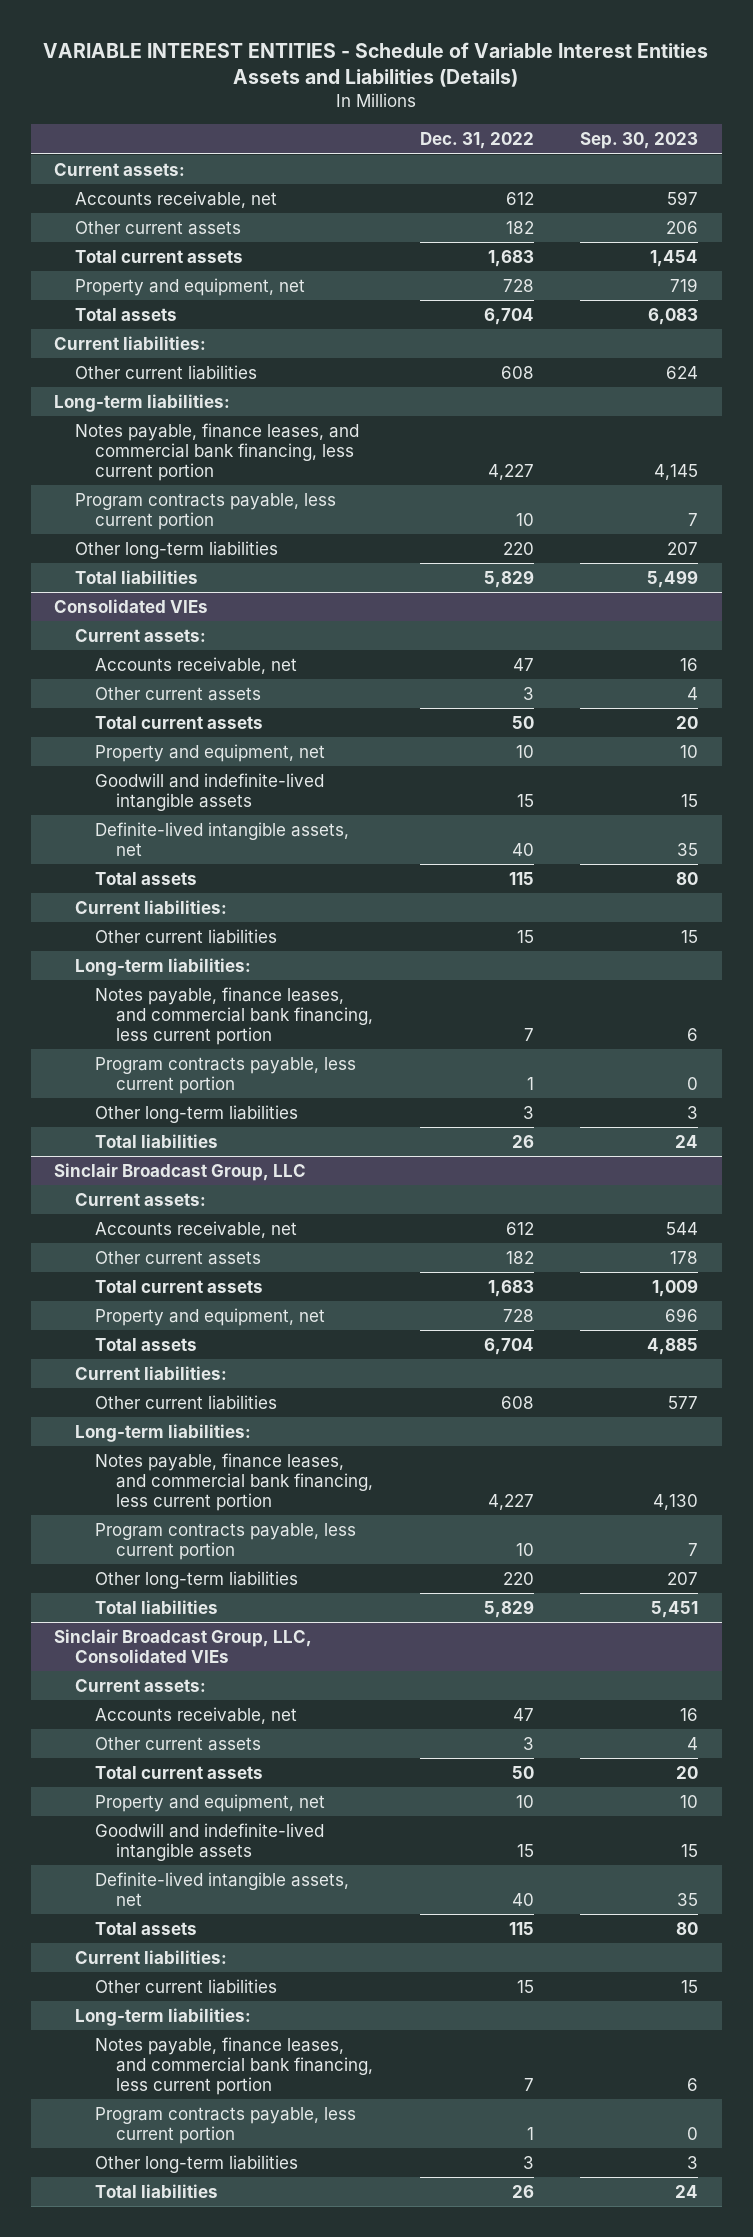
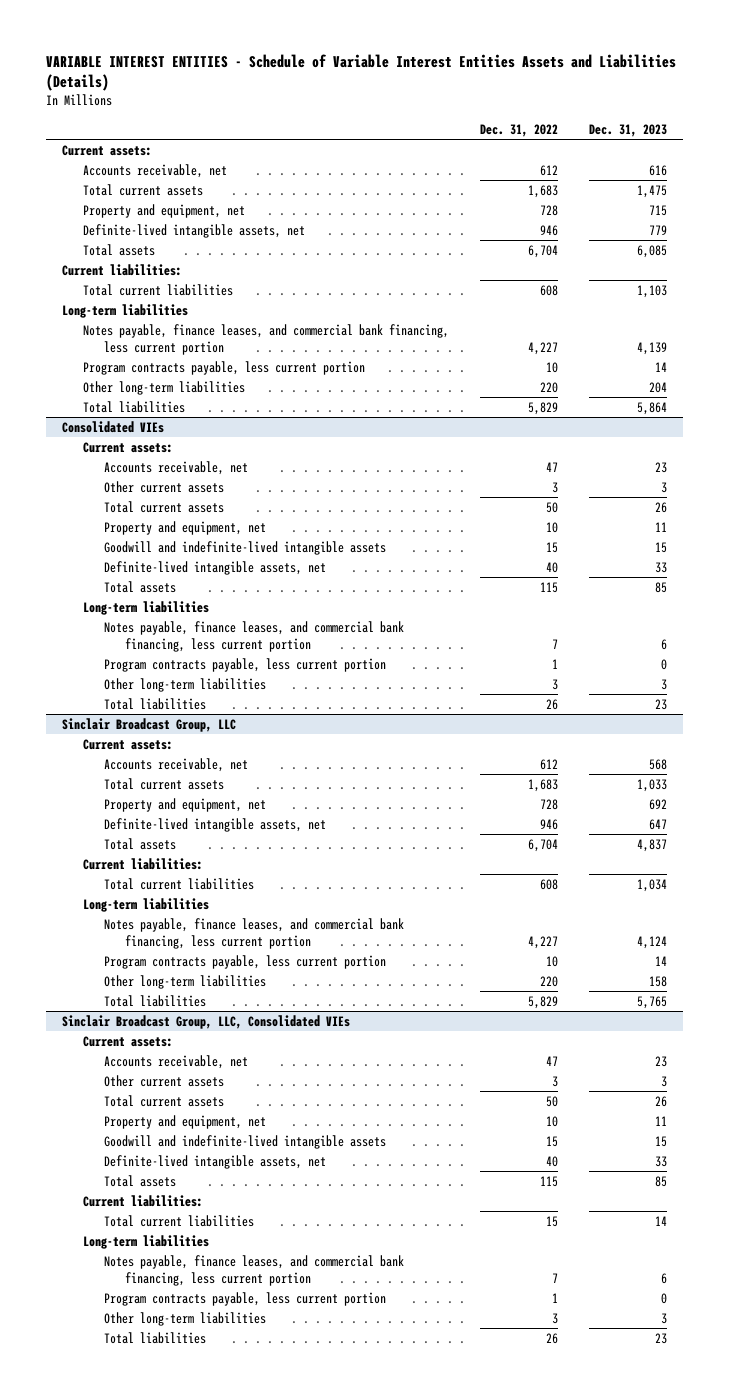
[580,132,699,150] Sep. 30, 2023 -> none
none -> [589,123,668,137] Dec. 31, 2023
[74,220,241,235] Other current assets -> none
none -> [82,223,305,238] Definite-lived intangible assets, net
[74,364,257,380] Other current liabilities -> [82,283,233,296] Total current liabilities
[54,393,231,412] Long-term liabilities: -> [61,303,188,318] Long-term liabilities
[74,899,227,914] Current liabilities: -> none
[95,928,278,944] Other current liabilities -> none
[74,957,251,976] Long-term liabilities: -> [82,600,209,615] Long-term liabilities
[95,1250,262,1265] Other current assets -> none
none -> [104,817,327,832] Definite-lived intangible assets, net
[95,1394,278,1410] Other current liabilities -> [104,877,255,890] Total current liabilities
[74,1423,251,1442] Long-term liabilities: -> [82,897,209,912] Long-term liabilities
[95,1978,278,1994] Other current liabilities -> [104,1214,255,1227] Total current liabilities
[74,2007,251,2026] Long-term liabilities: -> [82,1234,209,1249] Long-term liabilities

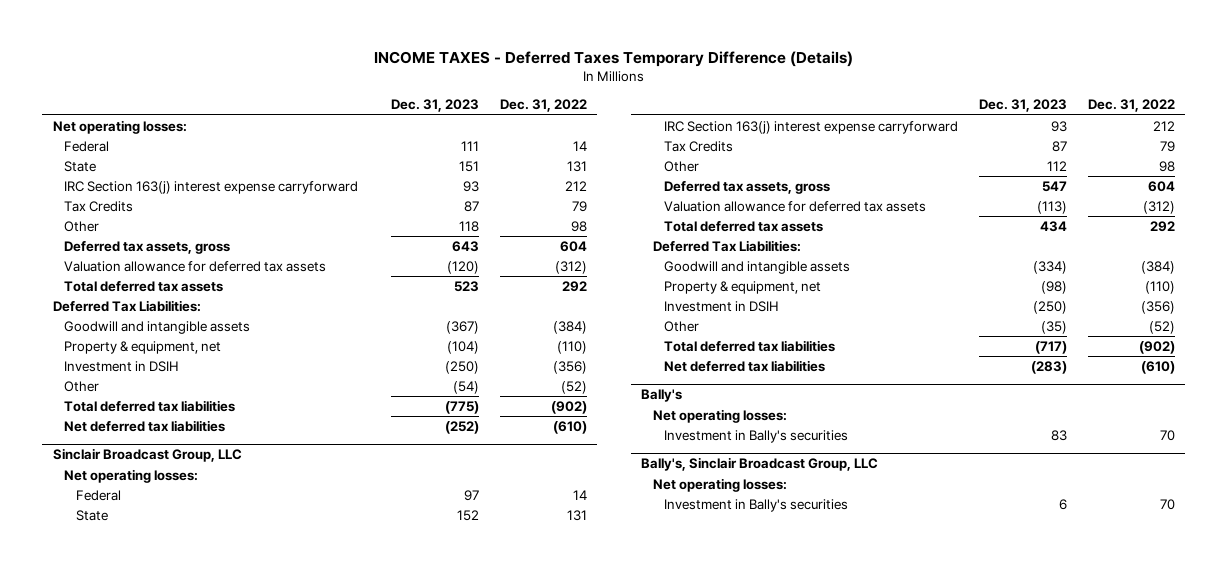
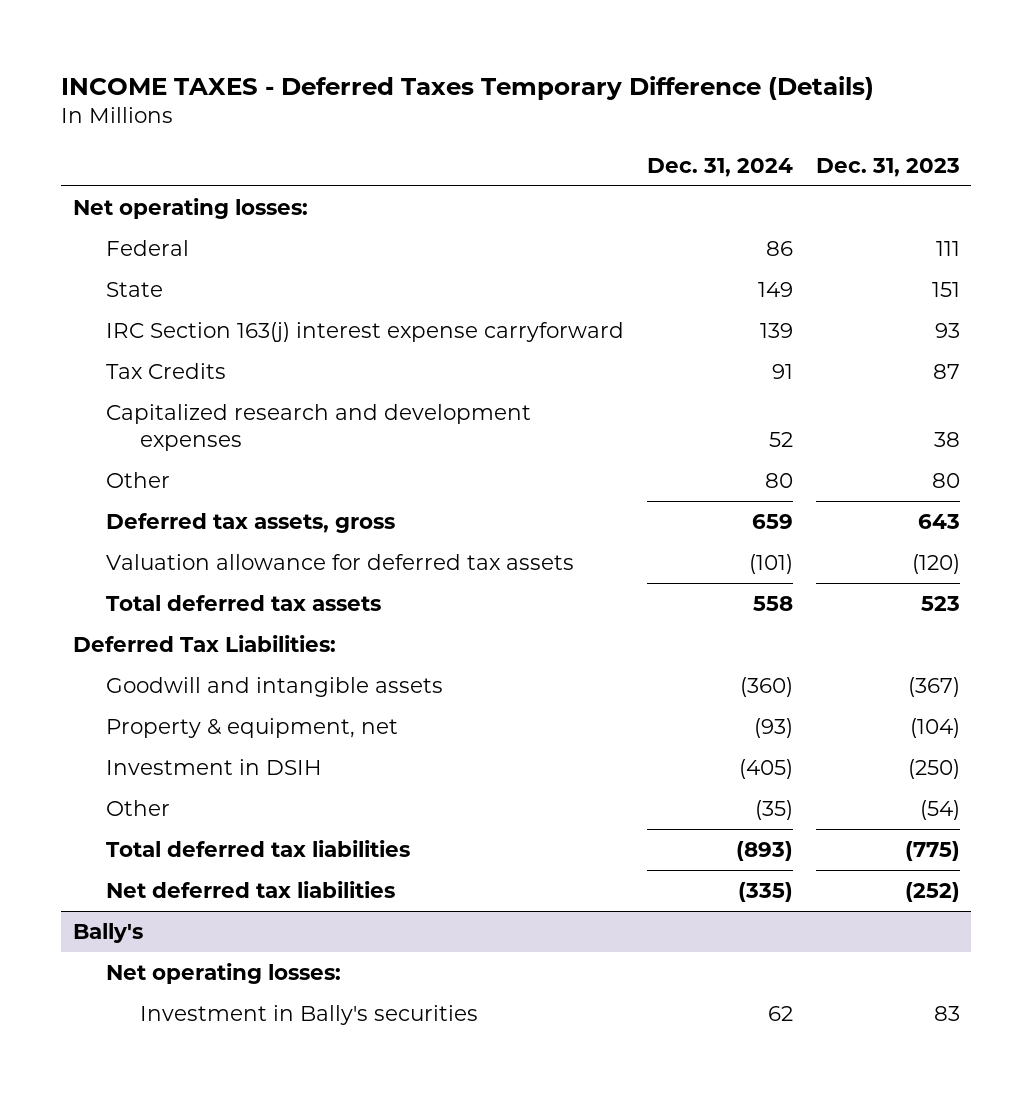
[499,99,587,113] Dec. 31, 2022 -> none
none -> [647,157,794,177] Dec. 31, 2024
none -> [106,403,532,452] Capitalized research and development expenses
[458,220,479,232] 118 -> [931,472,960,488] 80
[52,448,242,463] Sinclair Broadcast Group, LLC -> none
[64,468,199,483] Net operating losses: -> none
[76,489,122,501] Federal -> none
[76,509,109,521] State -> none
[664,120,959,134] IRC Section 163(j) interest expense carryforward -> none
[664,140,734,152] Tax Credits -> none
[664,160,700,172] Other -> none
[664,180,831,194] Deferred tax assets, gross -> none
[664,200,927,212] Valuation allowance for deferred tax assets -> none
[664,220,824,232] Total deferred tax assets -> none
[652,239,801,252] Deferred Tax Liabilities: -> none
[664,260,851,274] Goodwill and intangible assets -> none
[664,280,822,294] Property & equipment, net -> none
[664,300,780,312] Investment in DSIH -> none
[664,320,700,332] Other -> none
[664,339,836,352] Total deferred tax liabilities -> none
[664,359,826,372] Net deferred tax liabilities -> none
[640,457,878,472] Bally's, Sinclair Broadcast Group, LLC -> none
[652,477,787,492] Net operating losses: -> none
[664,498,849,512] Investment in Bally's securities -> none

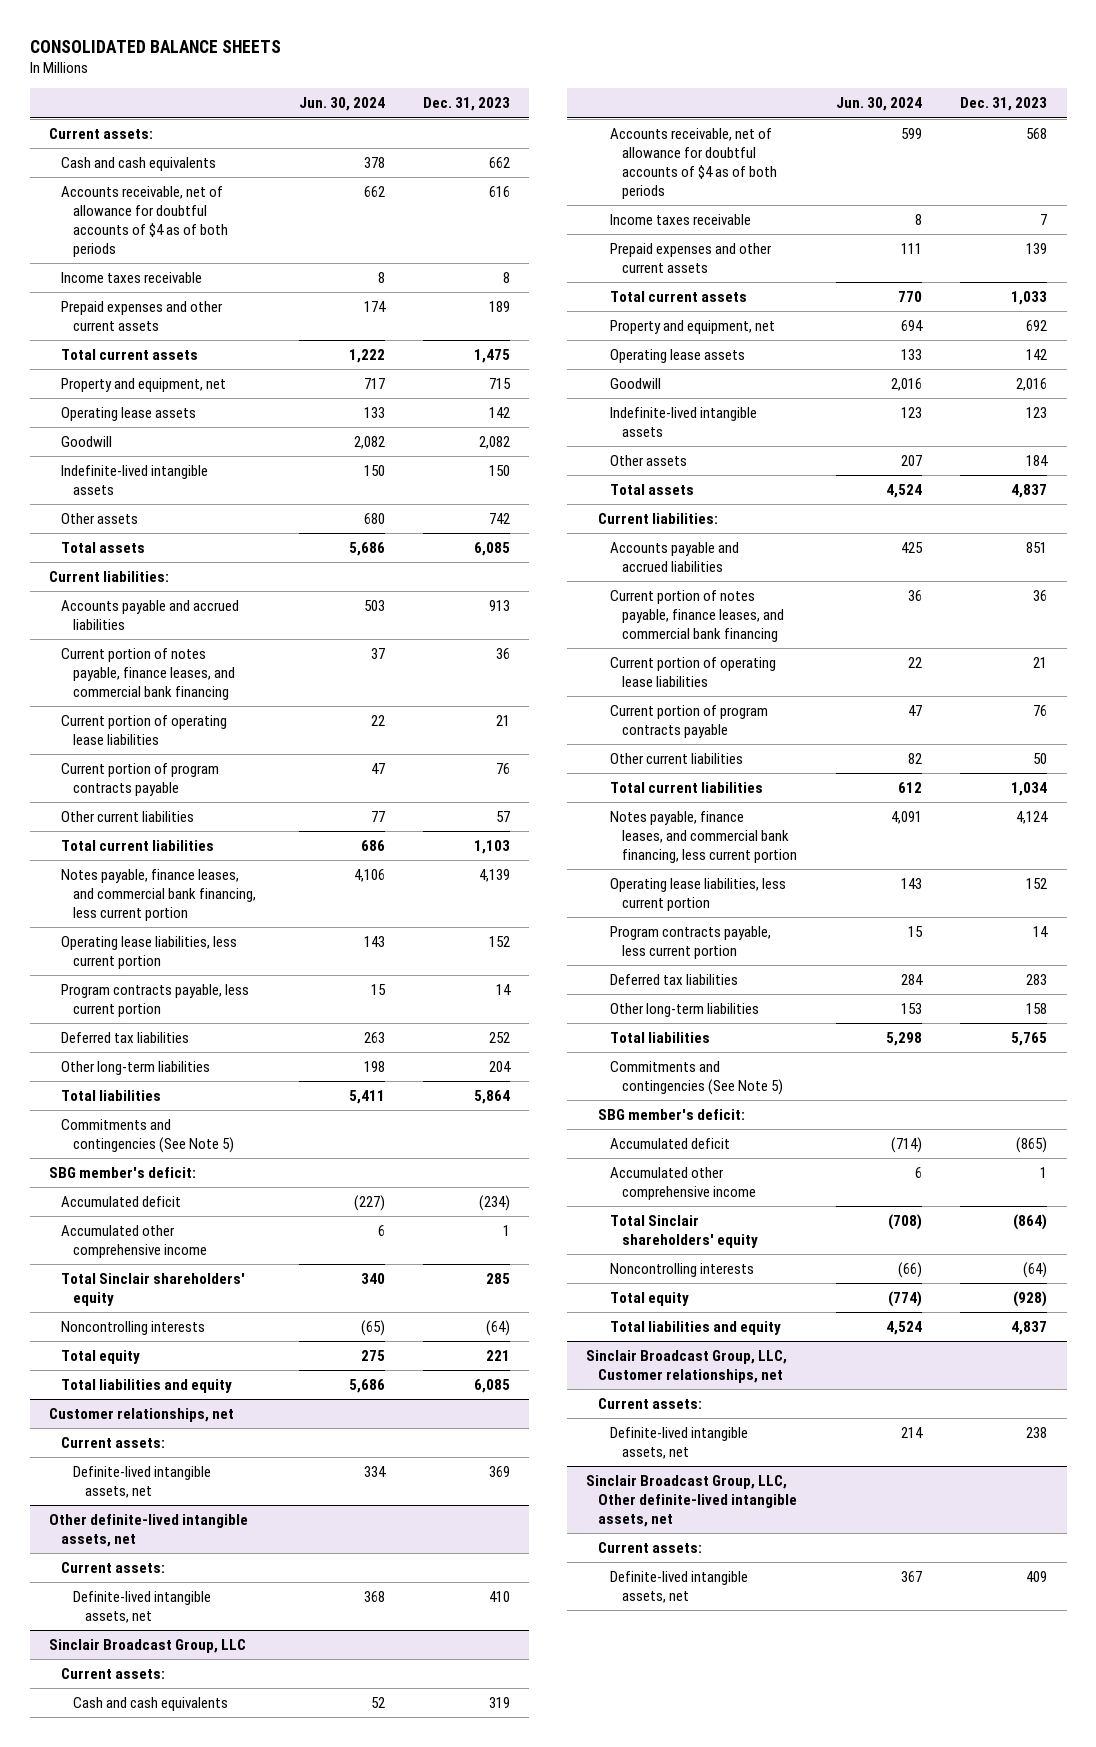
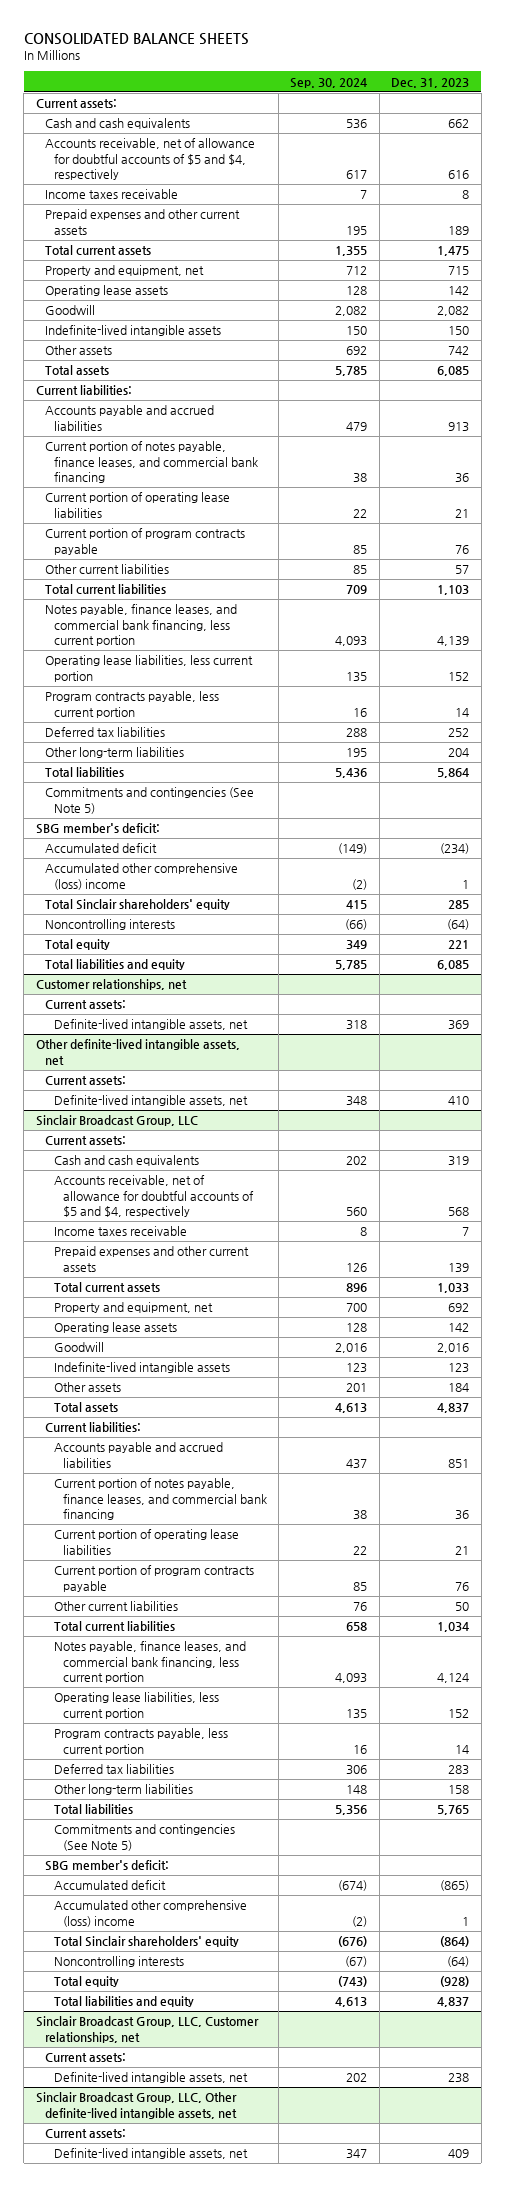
[298,97,385,112] Jun. 30, 2024 -> none
none -> [290,77,368,88] Sep. 30, 2024
[61,186,229,257] Accounts receivable, net of allowance for doubtful accounts of $4 as of both periods -> [44,138,255,180] Accounts receivable, net of allowance for doubtful accounts of $5 and $4, respectively
[61,1225,208,1258] Accumulated other comprehensive income -> [44,863,238,890] Accumulated other comprehensive (loss) income
[610,128,778,199] Accounts receivable, net of allowance for doubtful accounts of $4 as of both periods -> [53,1175,254,1217] Accounts receivable, net of allowance for doubtful accounts of $5 and $4, respectively
[610,1167,757,1200] Accumulated other comprehensive income -> [53,1900,247,1927] Accumulated other comprehensive (loss) income

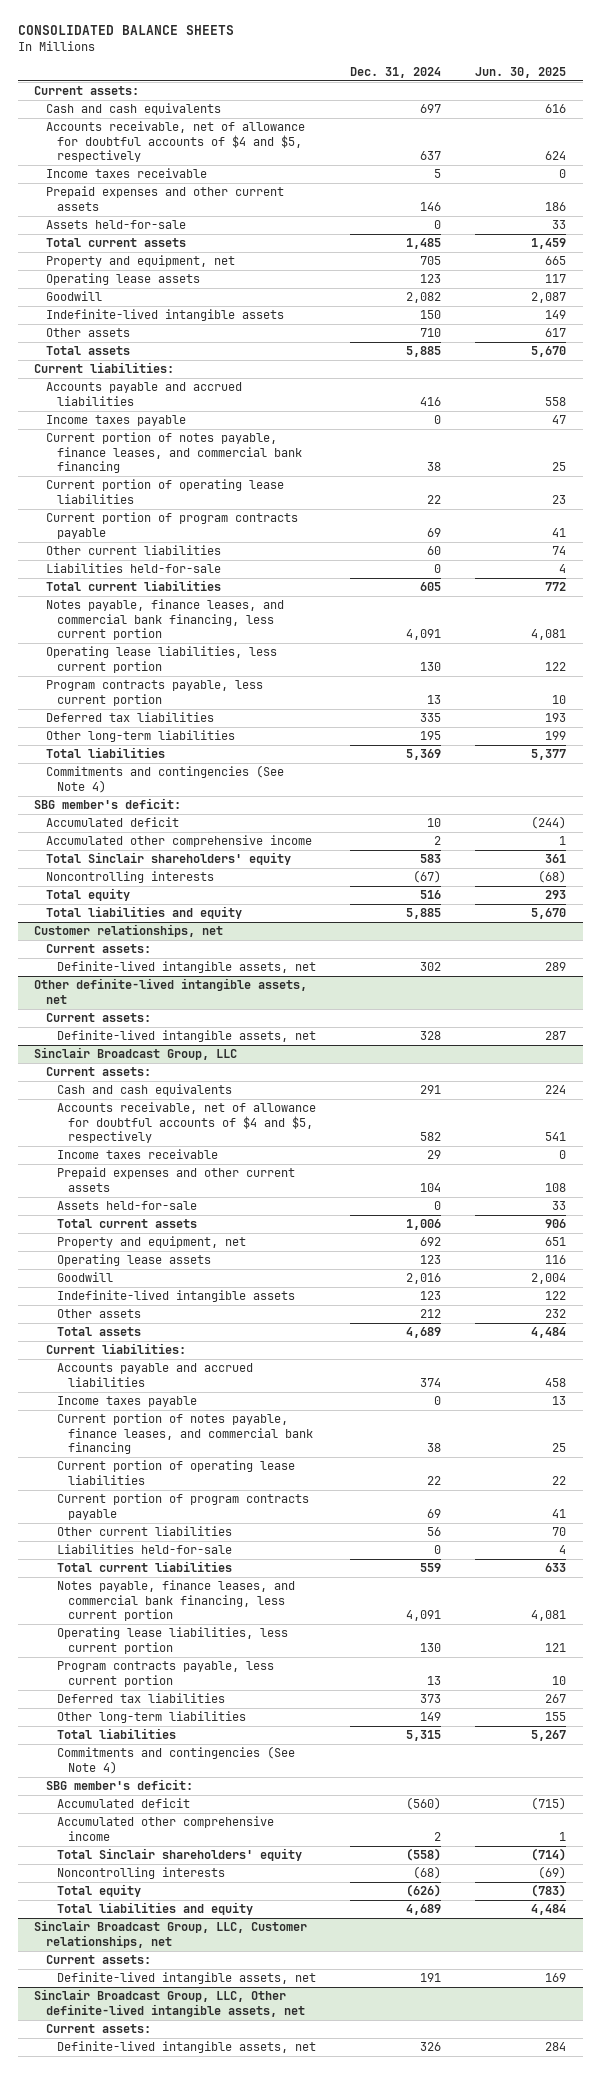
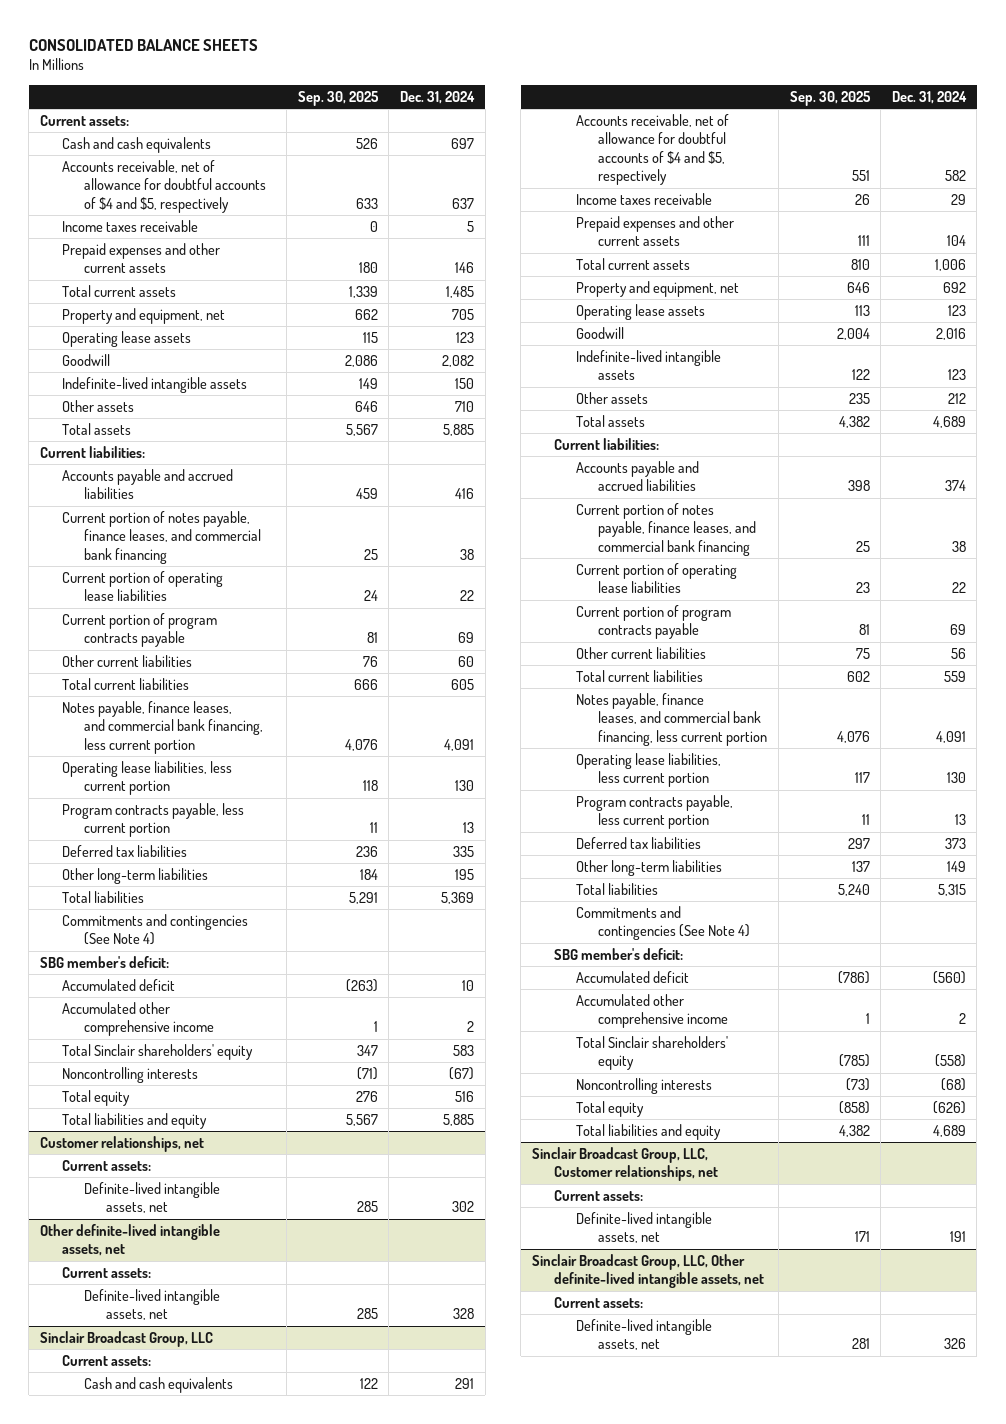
[474,66,566,78] Jun. 30, 2025 -> none
none -> [297,90,379,106] Sep. 30, 2025
[45,220,186,230] Assets held-for-sale -> none
[45,415,186,427] Income taxes payable -> none
[45,563,221,574] Liabilities held-for-sale -> none
[57,1201,198,1211] Assets held-for-sale -> none
[57,1396,198,1408] Income taxes payable -> none
[57,1544,233,1555] Liabilities held-for-sale -> none

